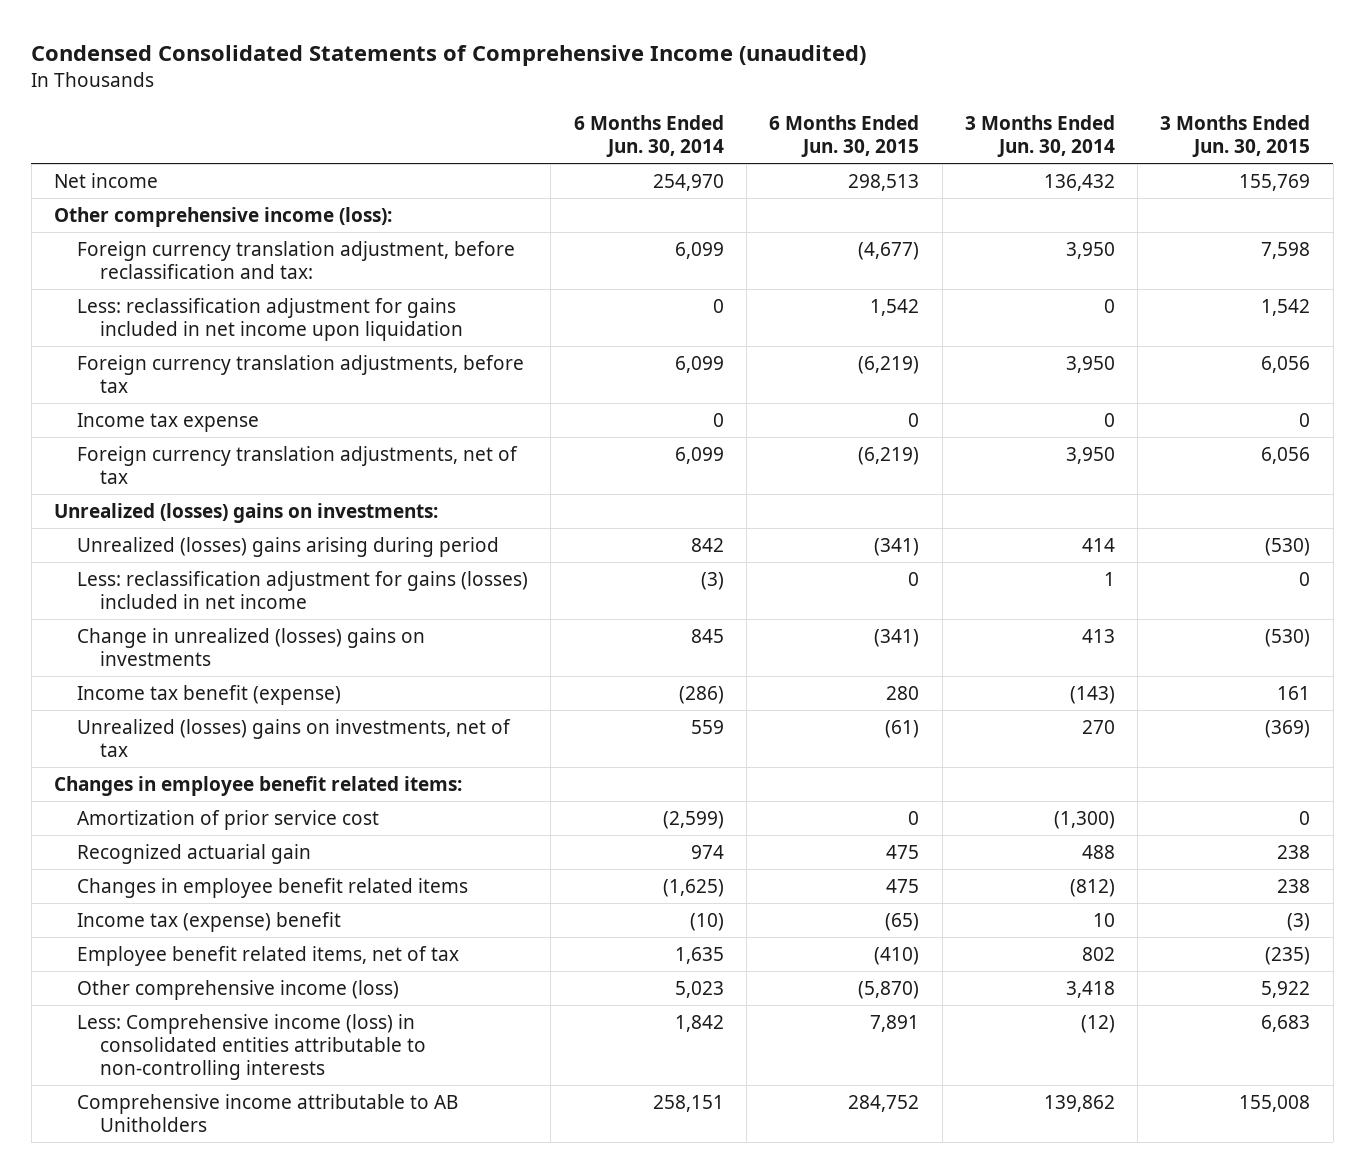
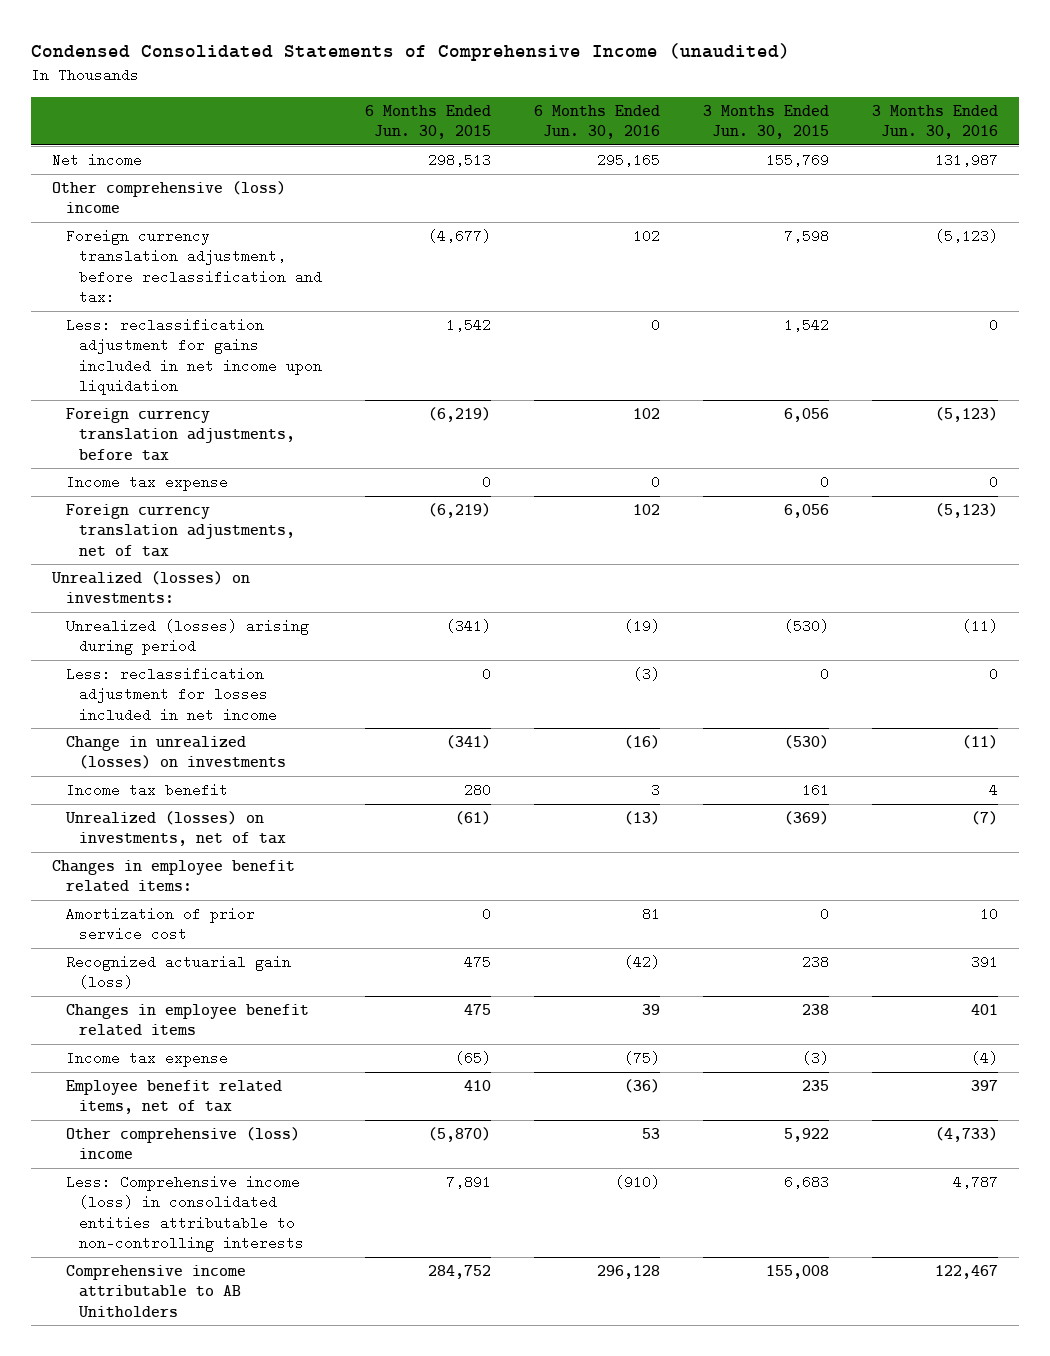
[573,115,724,158] 6 Months Ended Jun. 30, 2014 -> none
[964,115,1115,158] 3 Months Ended Jun. 30, 2014 -> none
none -> [533,104,660,140] 6 Months Ended Jun. 30, 2016
none -> [871,104,998,140] 3 Months Ended Jun. 30, 2016
[54,207,393,228] Other comprehensive income (loss): -> [52,180,287,214] Other comprehensive (loss) income
[54,503,439,524] Unrealized (losses) gains on investments: -> [51,570,251,604] Unrealized (losses) on investments:
[76,537,499,558] Unrealized (losses) gains arising during period -> [65,618,309,656] Unrealized (losses) arising during period
[76,571,528,610] Less: reclassification adjustment for gains (losses) included in net income -> [65,666,277,722] Less: reclassification adjustment for losses included in net income
[76,628,425,667] Change in unrealized (losses) gains on investments -> [65,735,286,770] Change in unrealized (losses) on investments
[76,685,341,706] Income tax benefit (expense) -> [65,782,228,797] Income tax benefit
[76,719,511,758] Unrealized (losses) gains on investments, net of tax -> [64,810,286,847] Unrealized (losses) on investments, net of tax
[76,844,311,865] Recognized actuarial gain -> [65,954,291,990] Recognized actuarial gain (loss)
[76,912,341,933] Income tax (expense) benefit -> [65,1050,228,1067] Income tax expense
[874,947,920,966] (410) -> [463,1079,491,1091] 410
[1265,947,1311,966] (235) -> [801,1079,829,1091] 235
[76,980,399,1001] Other comprehensive income (loss) -> [65,1126,300,1160] Other comprehensive (loss) income

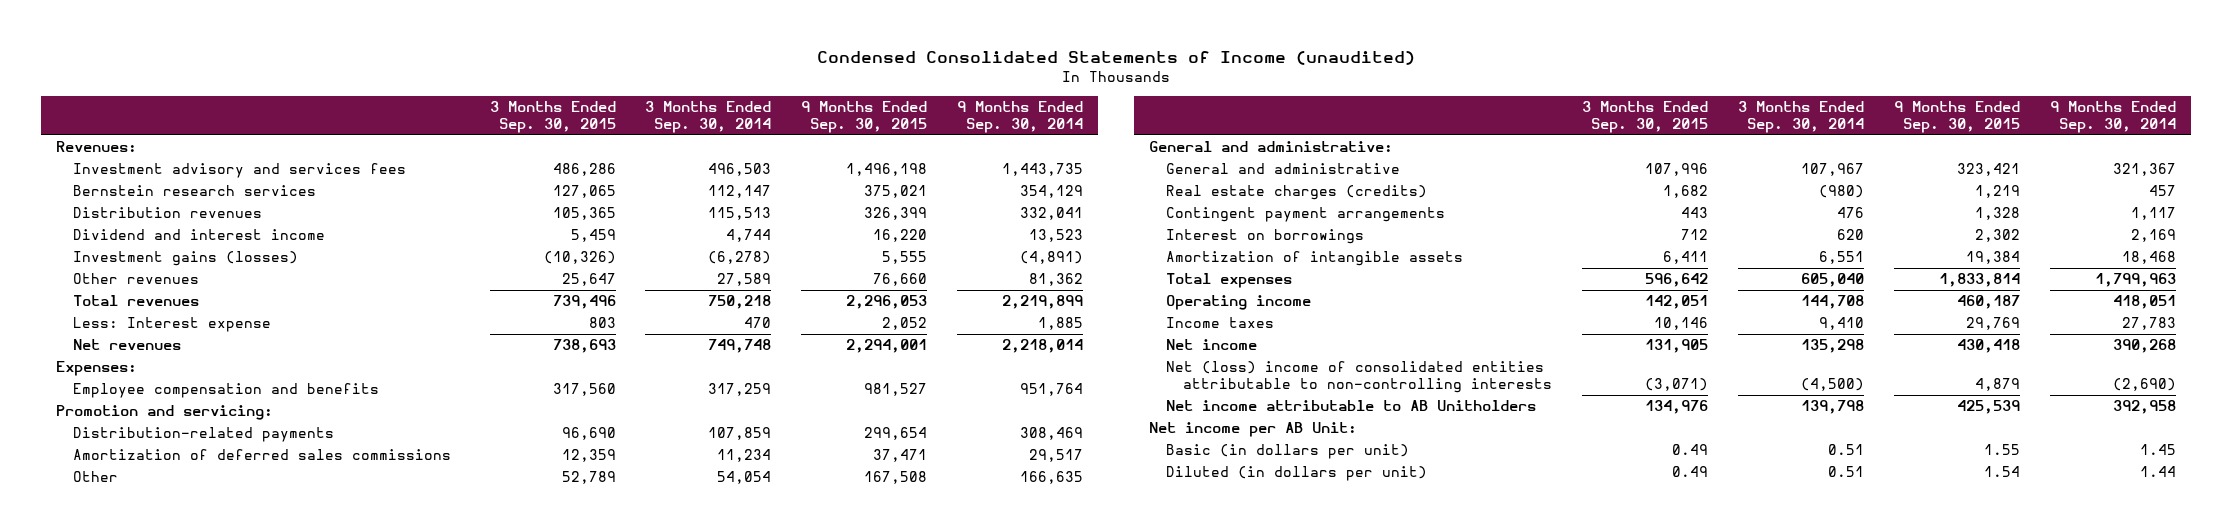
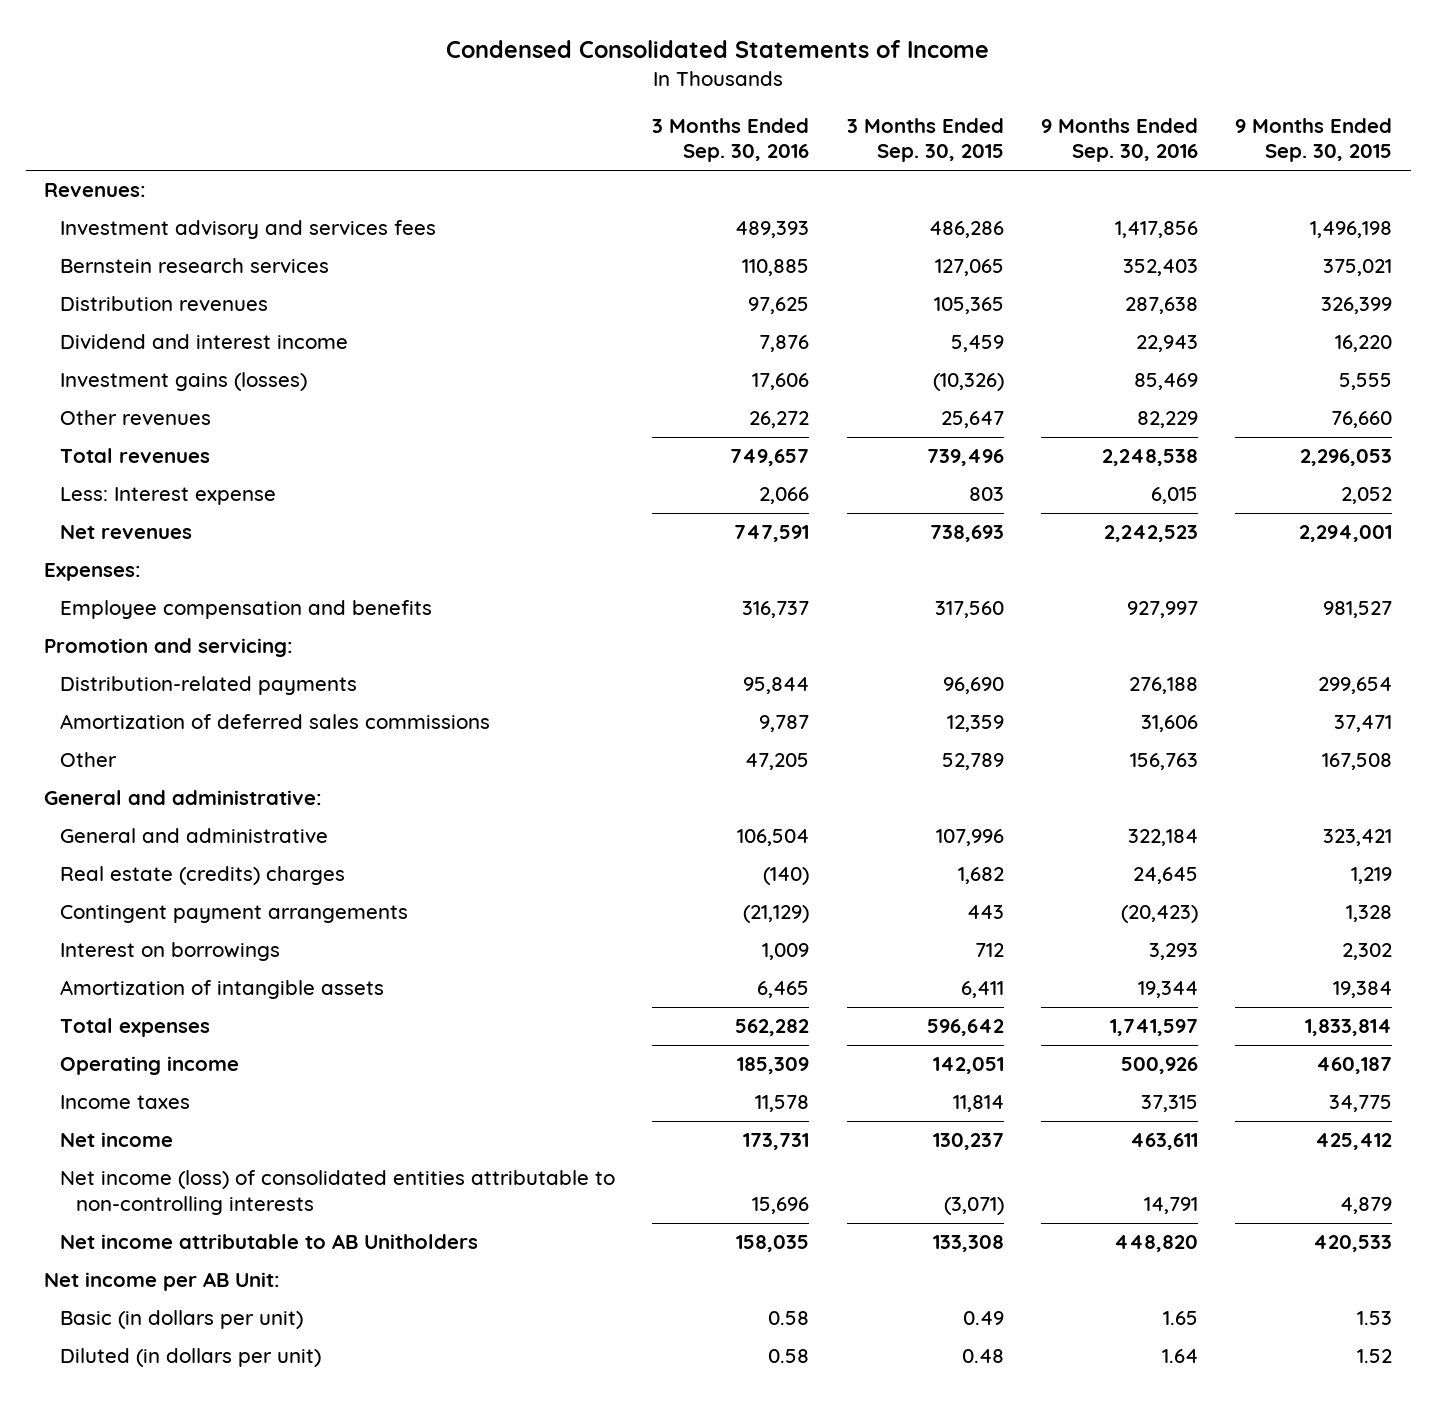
[816,50,1415,65] Condensed Consolidated Statements of Income (unaudited) -> [446,39,990,58] Condensed Consolidated Statements of Income
[645,101,772,133] 3 Months Ended Sep. 30, 2014 -> none
[957,101,1084,133] 9 Months Ended Sep. 30, 2014 -> none
none -> [652,117,810,163] 3 Months Ended Sep. 30, 2016
none -> [1040,117,1198,163] 9 Months Ended Sep. 30, 2016
[1165,185,1427,201] Real estate charges (credits) -> [60,866,346,886] Real estate (credits) charges
[1654,317,1709,331] 10,146 -> [952,1095,1004,1113] 11,814
[1966,317,2021,331] 29,769 -> [1329,1095,1393,1113] 34,775
[1645,339,1709,354] 131,905 -> [932,1133,1004,1151] 130,237
[1957,339,2021,354] 430,418 -> [1315,1133,1393,1151] 425,412
[1165,361,1553,393] Net (loss) income of consolidated entities attributable to non-controlling interests -> [60,1170,616,1216] Net income (loss) of consolidated entities attributable to non-controlling interests
[1645,400,1709,415] 134,976 -> [932,1235,1004,1253] 133,308
[1957,400,2021,415] 425,539 -> [1313,1235,1393,1253] 420,533
[1984,444,2021,456] 1.55 -> [1357,1311,1393,1326] 1.53
[1672,466,1709,478] 0.49 -> [961,1349,1004,1364] 0.48
[1984,466,2021,478] 1.54 -> [1357,1349,1393,1364] 1.52

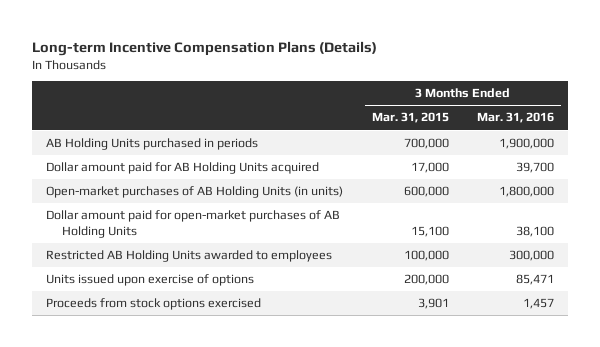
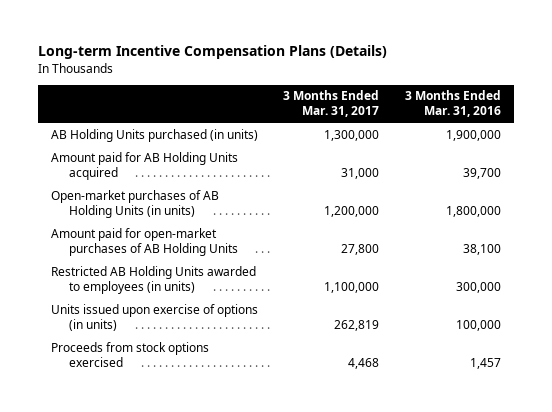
[371,112,449,124] Mar. 31, 2015 -> none
none -> [283,90,380,118] 3 Months Ended Mar. 31, 2017
[46,138,259,151] AB Holding Units purchased in periods -> [50,128,258,142] AB Holding Units purchased (in units)
[46,162,320,175] Dollar amount paid for AB Holding Units acquired -> [50,151,238,180] Amount paid for AB Holding Units acquired
[46,210,341,239] Dollar amount paid for open-market purchases of AB Holding Units -> [50,227,239,256] Amount paid for open-market purchases of AB Holding Units
[46,250,333,263] Restricted AB Holding Units awarded to employees -> [50,265,256,294] Restricted AB Holding Units awarded to employees (in units)
[46,274,255,287] Units issued upon exercise of options -> [50,303,258,331] Units issued upon exercise of options (in units)
[515,274,554,286] 85,471 -> [456,319,502,331] 100,000

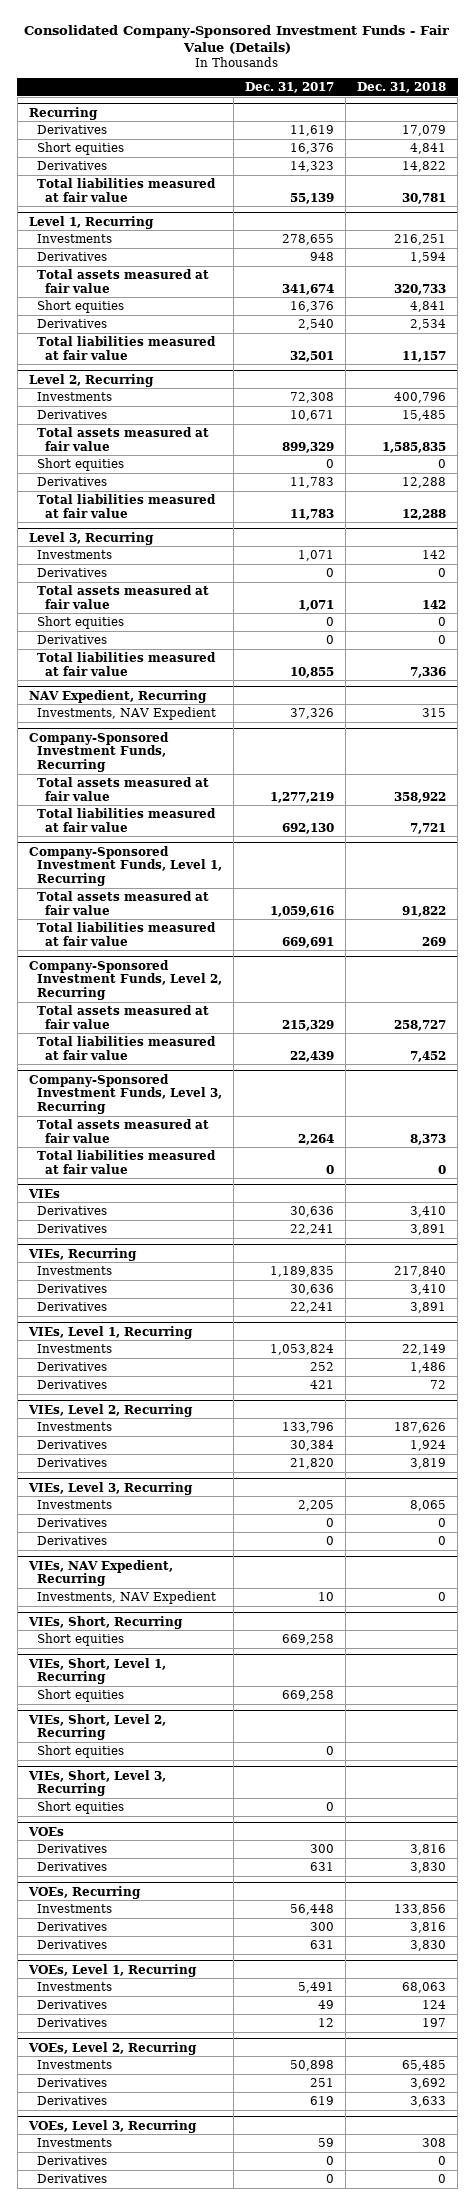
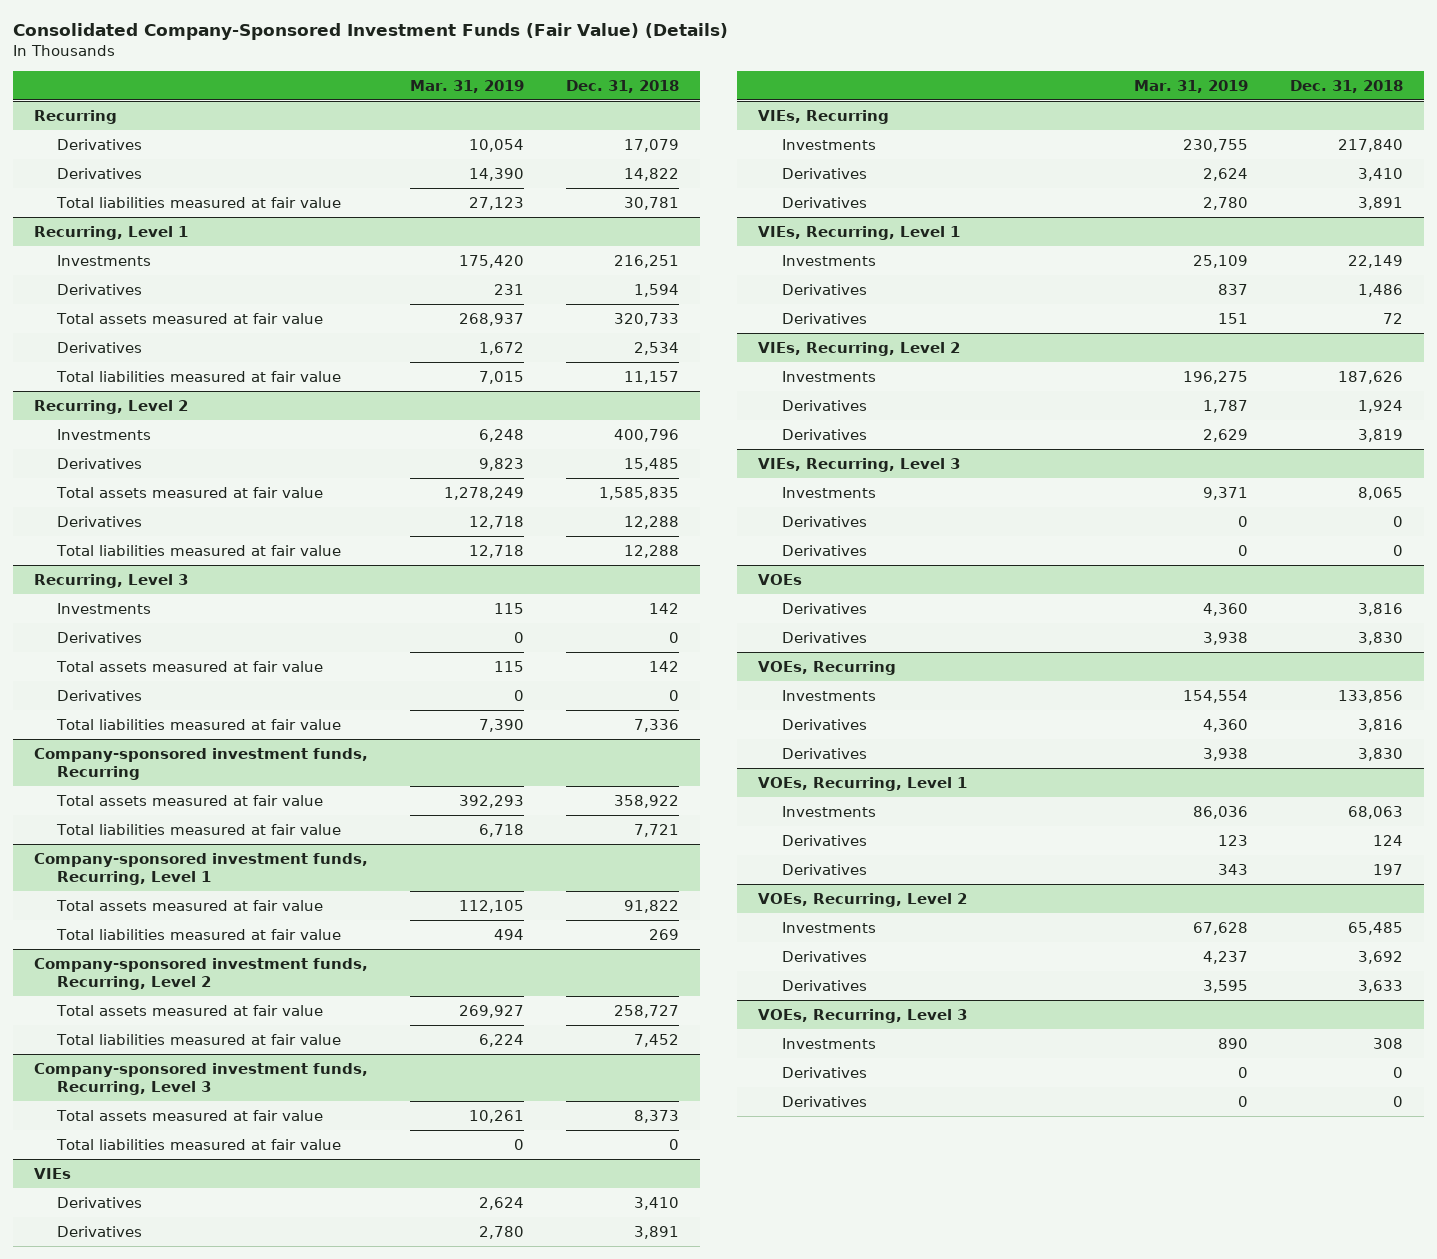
[24,24,450,55] Consolidated Company-Sponsored Investment Funds - Fair Value (Details) -> [12,23,728,41] Consolidated Company-Sponsored Investment Funds (Fair Value) (Details)
[245,82,335,94] Dec. 31, 2017 -> none
none -> [409,79,524,93] Mar. 31, 2019
[36,141,124,155] Short equities -> none
[28,215,154,229] Level 1, Recurring -> [33,225,188,240] Recurring, Level 1
[36,299,124,313] Short equities -> none
[28,373,154,387] Level 2, Recurring -> [33,399,188,414] Recurring, Level 2
[36,457,124,471] Short equities -> none
[28,531,154,545] Level 3, Recurring -> [33,573,188,588] Recurring, Level 3
[36,615,124,629] Short equities -> none
[28,689,207,703] NAV Expedient, Recurring -> none
[36,706,216,720] Investments, NAV Expedient -> none
[28,731,169,772] Company-Sponsored Investment Funds, Recurring -> [33,747,368,780] Company-sponsored investment funds, Recurring
[28,845,222,886] Company-Sponsored Investment Funds, Level 1, Recurring -> [33,852,368,885] Company-sponsored investment funds, Recurring, Level 1
[28,959,222,1000] Company-Sponsored Investment Funds, Level 2, Recurring -> [33,957,368,990] Company-sponsored investment funds, Recurring, Level 2
[28,1073,222,1114] Company-Sponsored Investment Funds, Level 3, Recurring -> [33,1062,368,1095] Company-sponsored investment funds, Recurring, Level 3
[27,1325,193,1339] VIEs, Level 1, Recurring -> [758,225,961,240] VIEs, Recurring, Level 1
[27,1403,193,1417] VIEs, Level 2, Recurring -> [758,341,961,356] VIEs, Recurring, Level 2
[27,1481,193,1495] VIEs, Level 3, Recurring -> [758,457,961,472] VIEs, Recurring, Level 3
[27,1559,173,1587] VIEs, NAV Expedient, Recurring -> none
[36,1590,216,1604] Investments, NAV Expedient -> none
[27,1615,183,1629] VIEs, Short, Recurring -> none
[36,1632,124,1646] Short equities -> none
[27,1657,166,1685] VIEs, Short, Level 1, Recurring -> none
[36,1688,124,1702] Short equities -> none
[27,1713,166,1741] VIEs, Short, Level 2, Recurring -> none
[36,1744,124,1758] Short equities -> none
[27,1769,166,1797] VIEs, Short, Level 3, Recurring -> none
[36,1800,124,1814] Short equities -> none
[27,1963,197,1977] VOEs, Level 1, Recurring -> [758,776,968,791] VOEs, Recurring, Level 1
[27,2041,197,2055] VOEs, Level 2, Recurring -> [758,892,968,907] VOEs, Recurring, Level 2
[27,2119,197,2133] VOEs, Level 3, Recurring -> [758,1008,968,1023] VOEs, Recurring, Level 3

